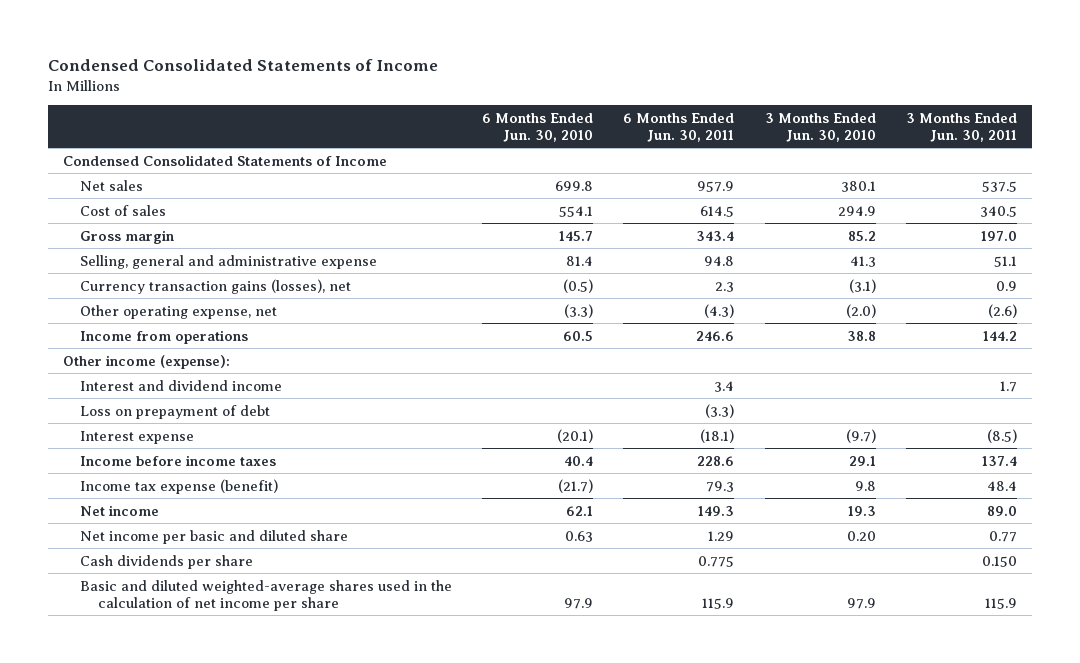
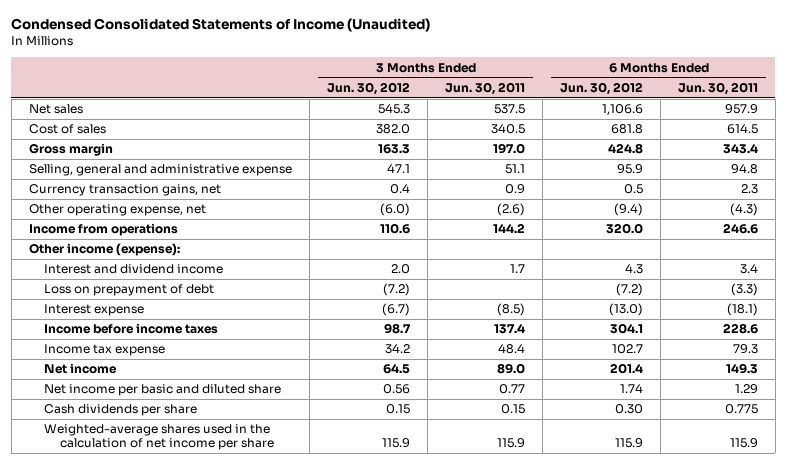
[48,58,439,71] Condensed Consolidated Statements of Income -> [11,18,431,33] Condensed Consolidated Statements of Income (Unaudited)
[482,112,594,142] 6 Months Ended Jun. 30, 2010 -> none
[764,112,876,142] 3 Months Ended Jun. 30, 2010 -> none
none -> [326,82,410,96] Jun. 30, 2012
none -> [559,82,643,96] Jun. 30, 2012
[63,154,388,166] Condensed Consolidated Statements of Income -> none
[80,278,352,294] Currency transaction gains (losses), net -> [28,184,221,197] Currency transaction gains, net
[80,478,279,494] Income tax expense (benefit) -> [44,344,166,357] Income tax expense
[981,555,1017,567] 0.150 -> [500,404,525,415] 0.15
[80,579,453,611] Basic and diluted weighted-average shares used in the calculation of net income per share -> [44,424,274,451] Weighted-average shares used in the calculation of net income per share

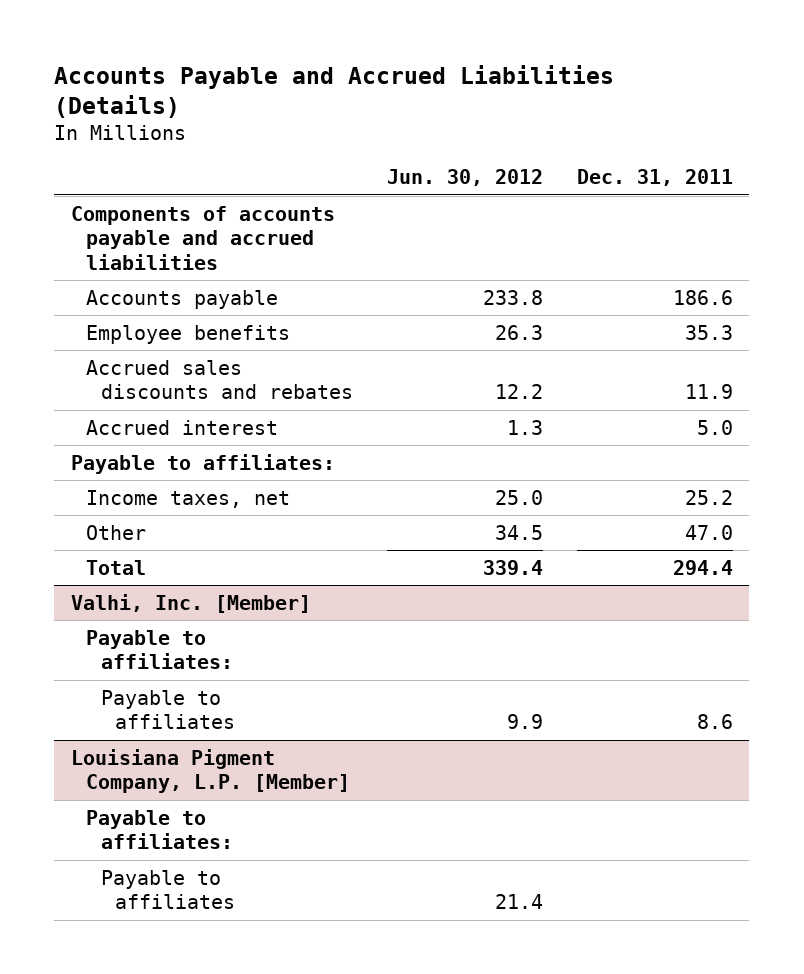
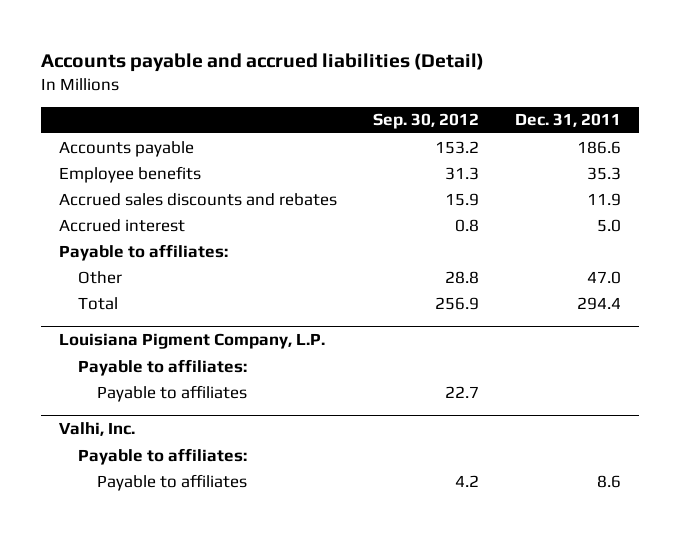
[54,65,615,119] Accounts Payable and Accrued Liabilities (Details) -> [40,52,484,72] Accounts payable and accrued liabilities (Detail)
[386,169,543,187] Jun. 30, 2012 -> none
none -> [372,113,479,130] Sep. 30, 2012
[70,205,335,270] Components of accounts payable and accrued liabilities -> none
[85,489,290,508] Income taxes, net -> none
[70,593,311,613] Valhi, Inc. [Member] -> none
[85,629,233,670] Payable to affiliates: -> none
[100,689,236,730] Payable to affiliates -> none
[70,748,350,794] Louisiana Pigment Company, L.P. [Member] -> [58,333,325,350] Louisiana Pigment Company, L.P.
none -> [58,422,135,437] Valhi, Inc.
none -> [77,447,247,465] Payable to affiliates:
none -> [96,473,247,491] Payable to affiliates

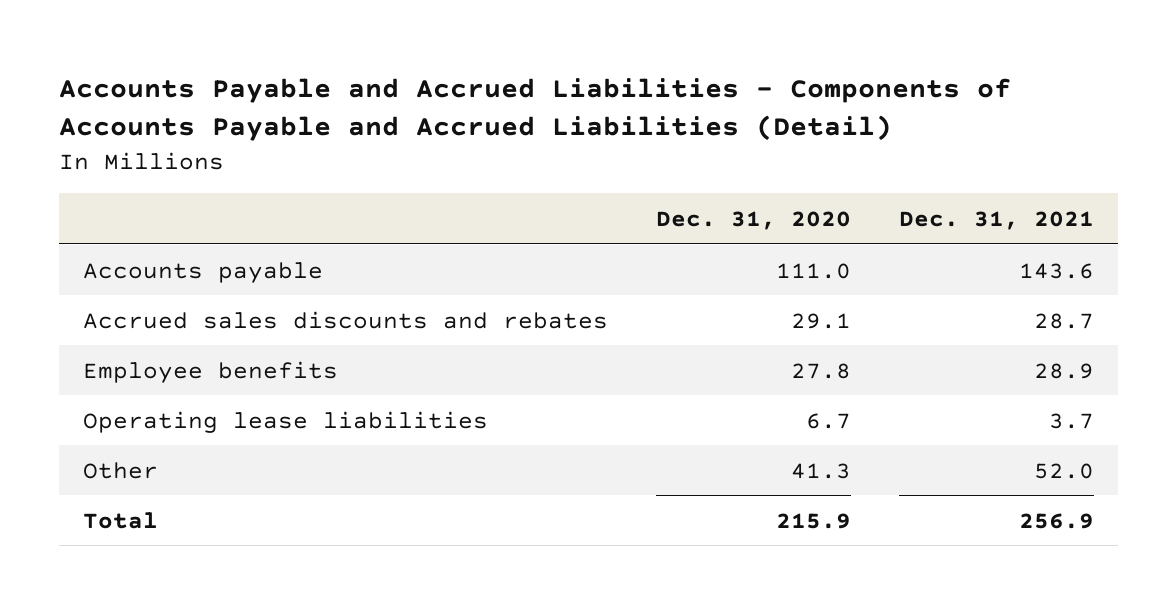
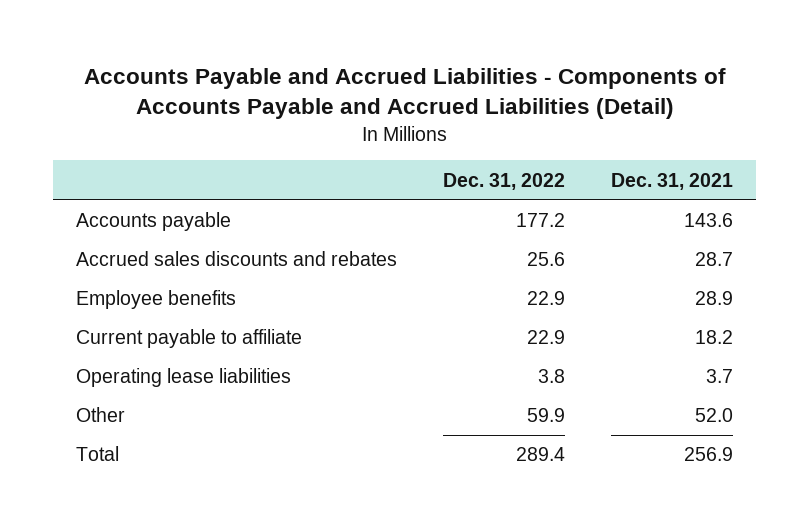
[655,210,851,230] Dec. 31, 2020 -> none
none -> [443,172,566,190] Dec. 31, 2022
none -> [76,329,303,349] Current payable to affiliate

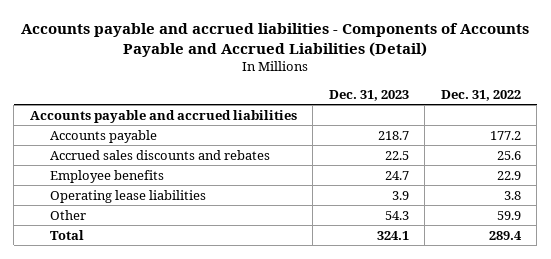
[83,67,726,120] Accounts Payable and Accrued Liabilities - Components of Accounts Payable and Accrued Liabilities (Detail) -> [21,22,530,57] Accounts payable and accrued liabilities - Components of Accounts Payable and Accrued Liabilities (Detail)
[611,172,734,190] Dec. 31, 2021 -> none
none -> [328,89,409,101] Dec. 31, 2023
none -> [29,109,297,123] Accounts payable and accrued liabilities
[76,329,303,349] Current payable to affiliate -> none

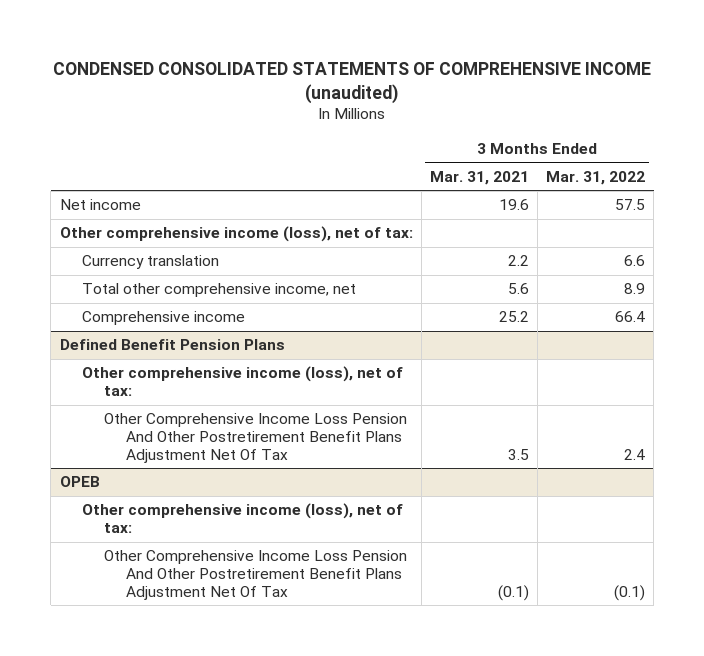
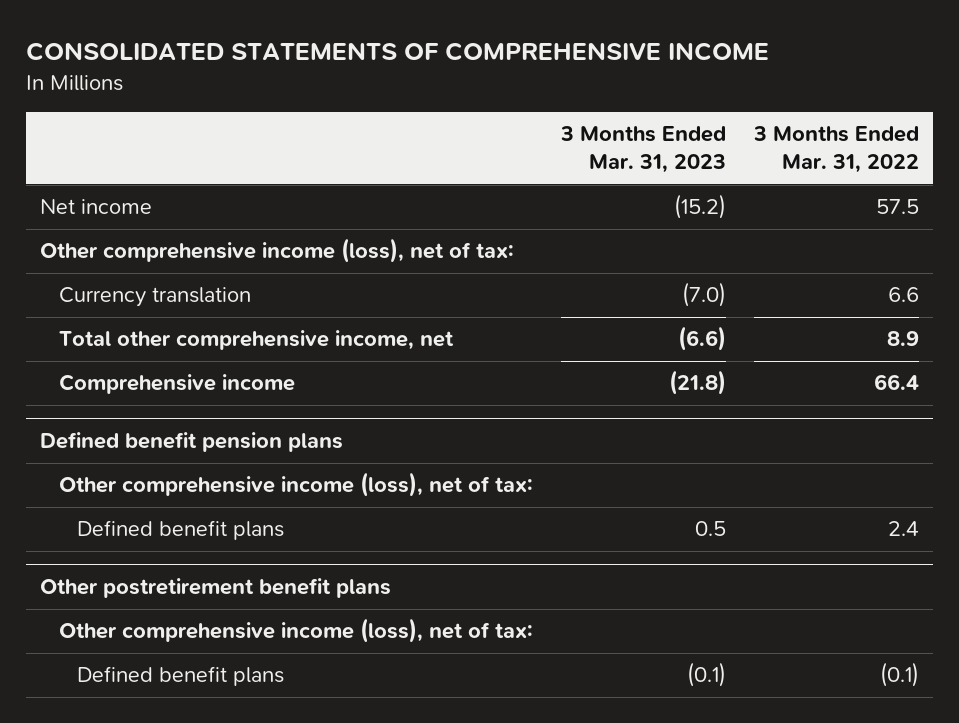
[53,61,652,104] CONDENSED CONSOLIDATED STATEMENTS OF COMPREHENSIVE INCOME (unaudited) -> [26,42,770,62] CONSOLIDATED STATEMENTS OF COMPREHENSIVE INCOME
[429,170,529,185] Mar. 31, 2021 -> none
none -> [560,126,727,174] 3 Months Ended Mar. 31, 2023
[59,339,285,351] Defined Benefit Pension Plans -> [40,432,344,453] Defined benefit pension plans
[103,413,407,464] Other Comprehensive Income Loss Pension And Other Postretirement Benefit Plans Adjustment Net Of Tax -> [77,520,285,541] Defined benefit plans
[59,476,100,488] OPEB -> [40,578,392,599] Other postretirement benefit plans
[103,550,407,601] Other Comprehensive Income Loss Pension And Other Postretirement Benefit Plans Adjustment Net Of Tax -> [77,666,285,687] Defined benefit plans

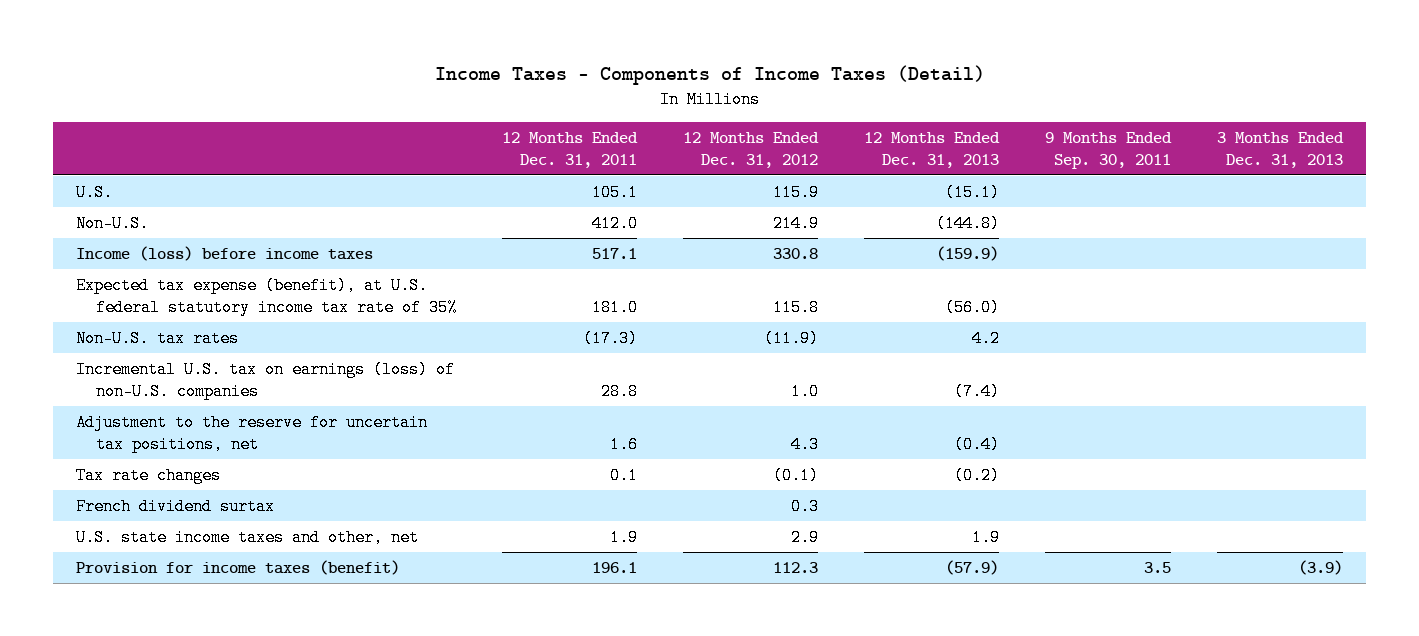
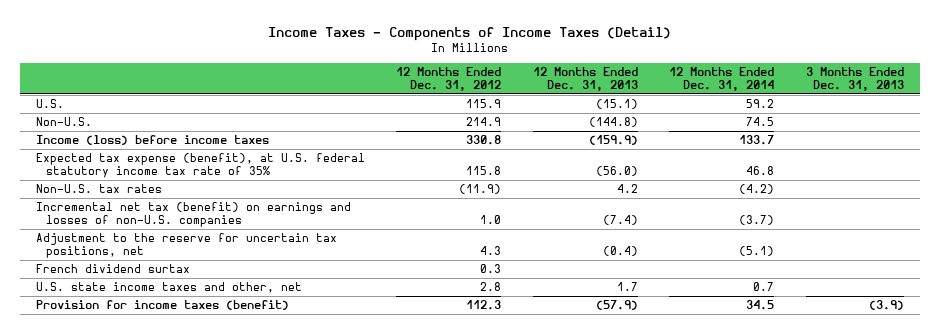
[501,131,638,168] 12 Months Ended Dec. 31, 2011 -> none
[1045,131,1173,169] 9 Months Ended Sep. 30, 2011 -> none
none -> [669,66,775,92] 12 Months Ended Dec. 31, 2014
[75,361,455,400] Incremental U.S. tax on earnings (loss) of non-U.S. companies -> [35,202,351,228] Incremental net tax (benefit) on earnings and losses of non-U.S. companies
[75,467,221,485] Tax rate changes -> none
[790,529,819,547] 2.9 -> [480,282,502,292] 2.8
[972,529,1001,547] 1.9 -> [616,282,638,292] 1.7

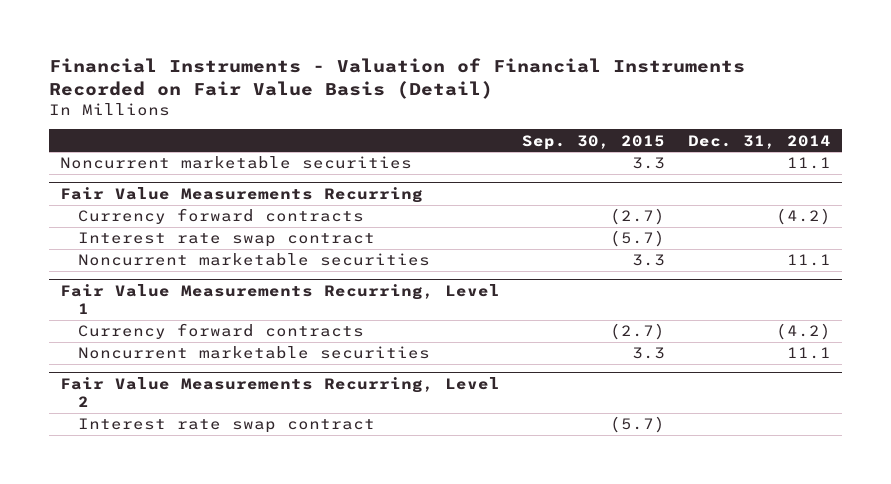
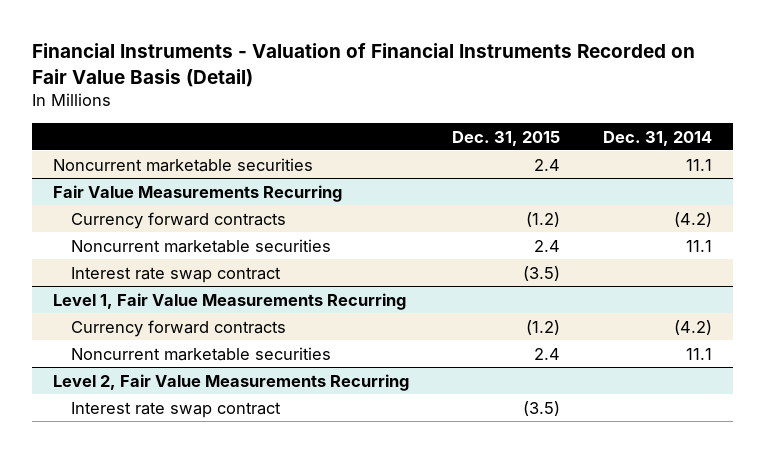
[522,134,666,150] Sep. 30, 2015 -> none
none -> [451,130,560,146] Dec. 31, 2015
[77,232,375,248] Interest rate swap contract -> [71,266,282,283] Interest rate swap contract
[60,284,501,315] Fair Value Measurements Recurring, Level 1 -> [53,292,407,310] Level 1, Fair Value Measurements Recurring
[60,377,501,408] Fair Value Measurements Recurring, Level 2 -> [53,373,410,391] Level 2, Fair Value Measurements Recurring

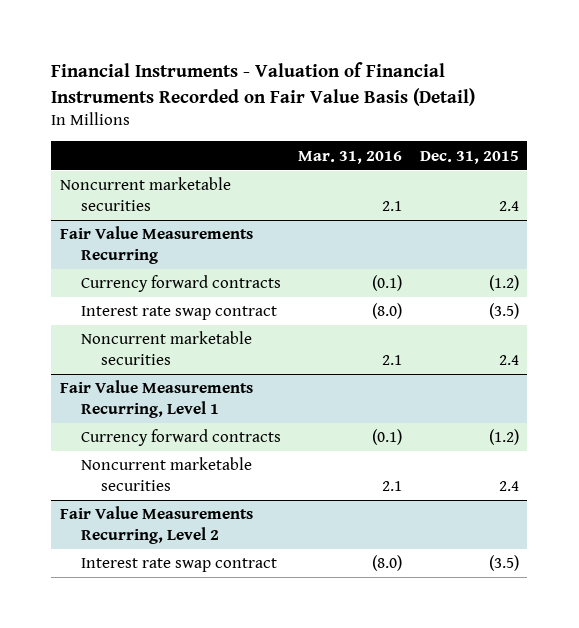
[602,130,712,146] Dec. 31, 2014 -> none
none -> [298,150,403,164] Mar. 31, 2016
[71,238,332,253] Noncurrent marketable securities -> [80,331,252,365] Noncurrent marketable securities
[53,292,407,310] Level 1, Fair Value Measurements Recurring -> [59,380,253,418] Fair Value Measurements Recurring, Level 1
[53,373,410,391] Level 2, Fair Value Measurements Recurring -> [59,506,253,544] Fair Value Measurements Recurring, Level 2

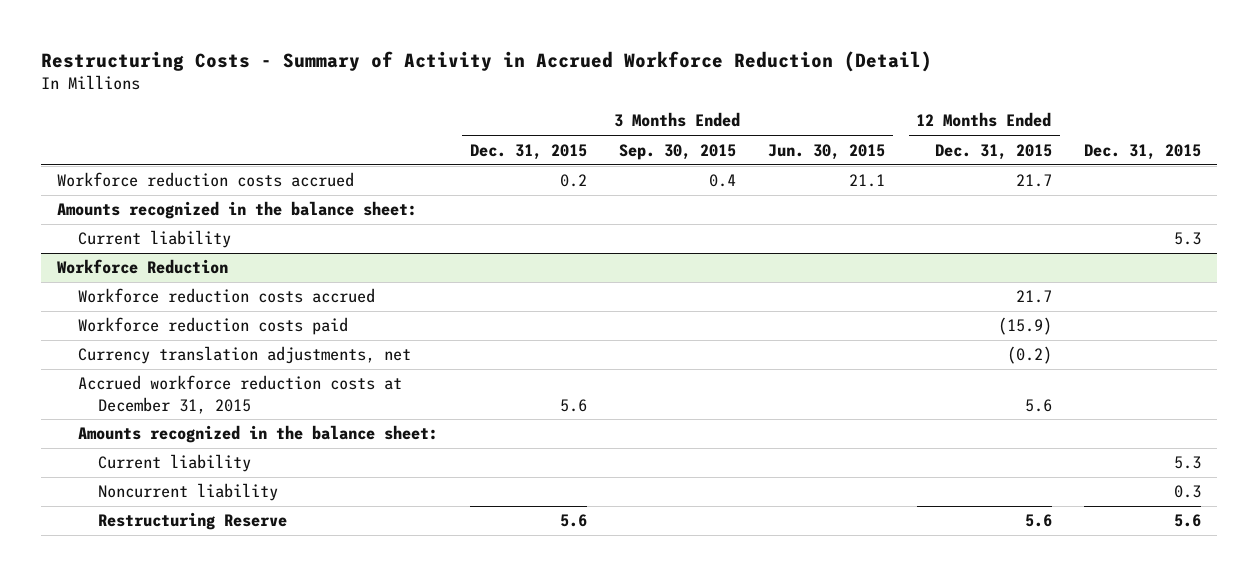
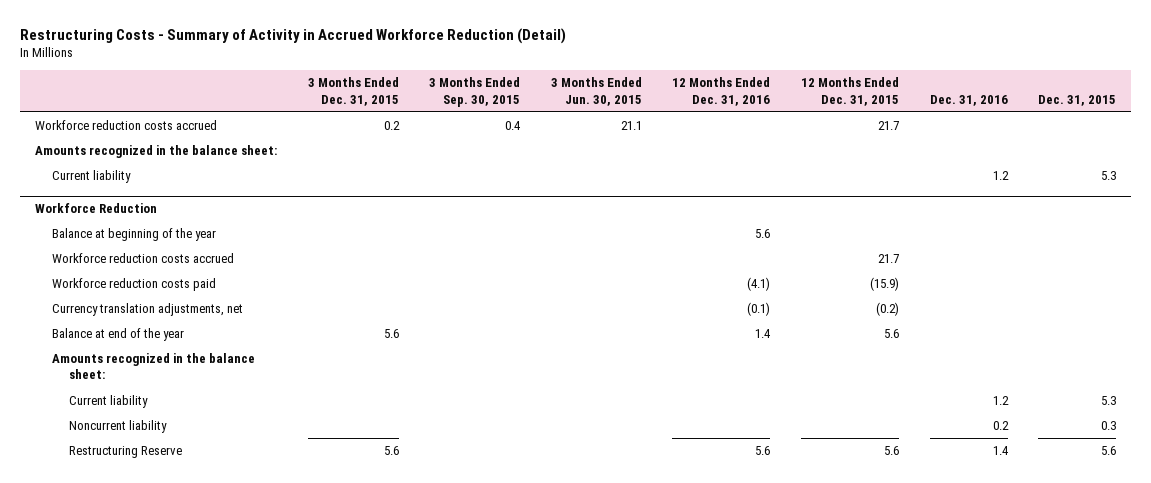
none -> [672,77,771,106] 12 Months Ended Dec. 31, 2016
none -> [929,94,1008,106] Dec. 31, 2016
none -> [51,228,216,242] Balance at beginning of the year
[77,375,402,414] Accrued workforce reduction costs at December 31, 2015 -> [51,328,184,342] Balance at end of the year

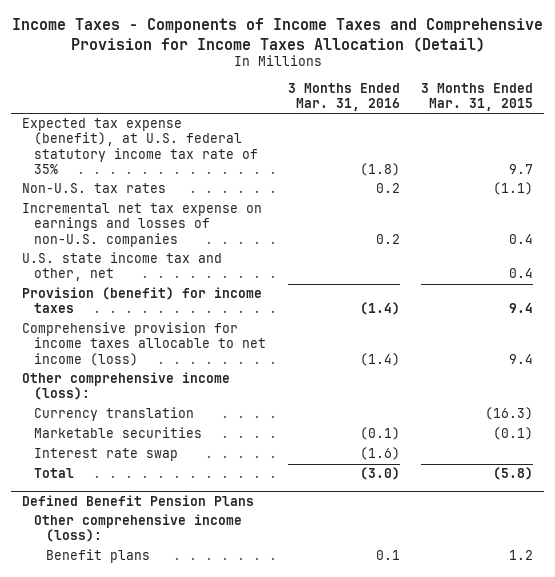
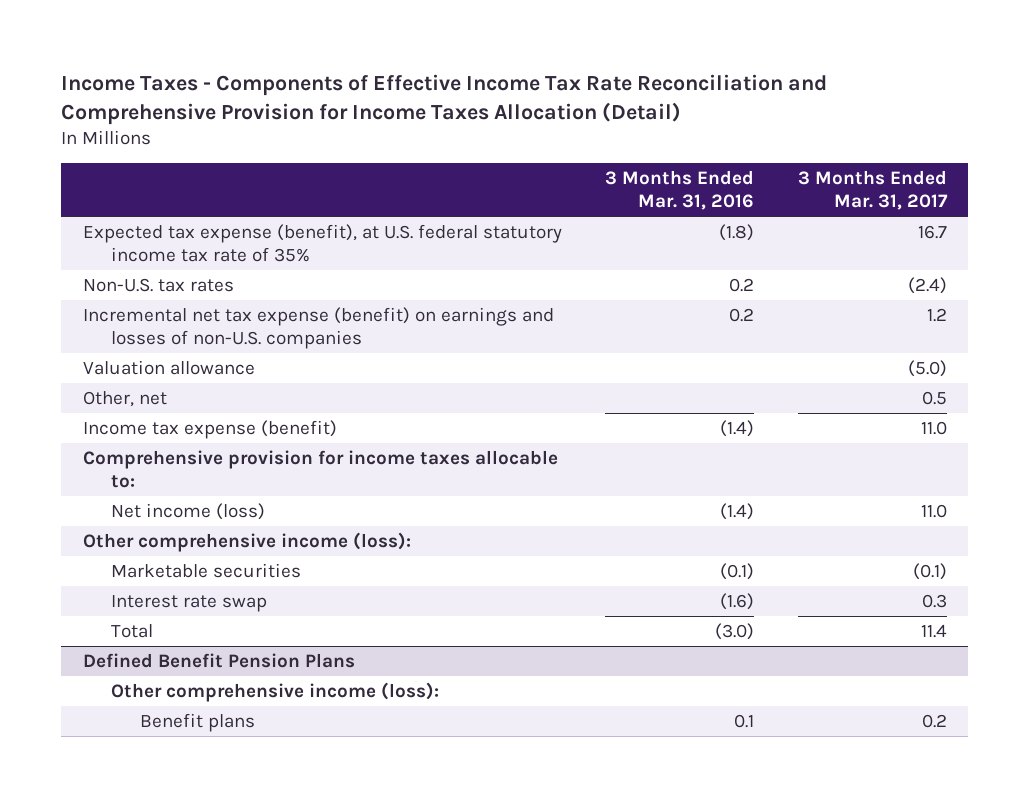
[11,18,543,52] Income Taxes - Components of Income Taxes and Comprehensive Provision for Income Taxes Allocation (Detail) -> [60,73,827,126] Income Taxes - Components of Effective Income Tax Rate Reconciliation and Comprehensive Provision for Income Taxes Allocation (Detail)
[421,82,534,112] 3 Months Ended Mar. 31, 2015 -> none
none -> [797,170,948,211] 3 Months Ended Mar. 31, 2017
[21,252,222,282] U.S. state income tax and other, net -> none
[21,203,262,247] Incremental net tax expense on earnings and losses of non-U.S. companies -> [82,306,554,350] Incremental net tax expense (benefit) on earnings and losses of non-U.S. companies
none -> [82,359,255,375] Valuation allowance
none -> [82,390,167,407] Other, net
[21,287,262,314] Provision (benefit) for income taxes -> [82,419,337,439] Income tax expense (benefit)
none -> [82,449,558,489] Comprehensive provision for income taxes allocable to:
[21,322,266,366] Comprehensive provision for income taxes allocable to net income (loss) -> [111,502,266,520] Net income (loss)
[33,407,194,422] Currency translation -> none

